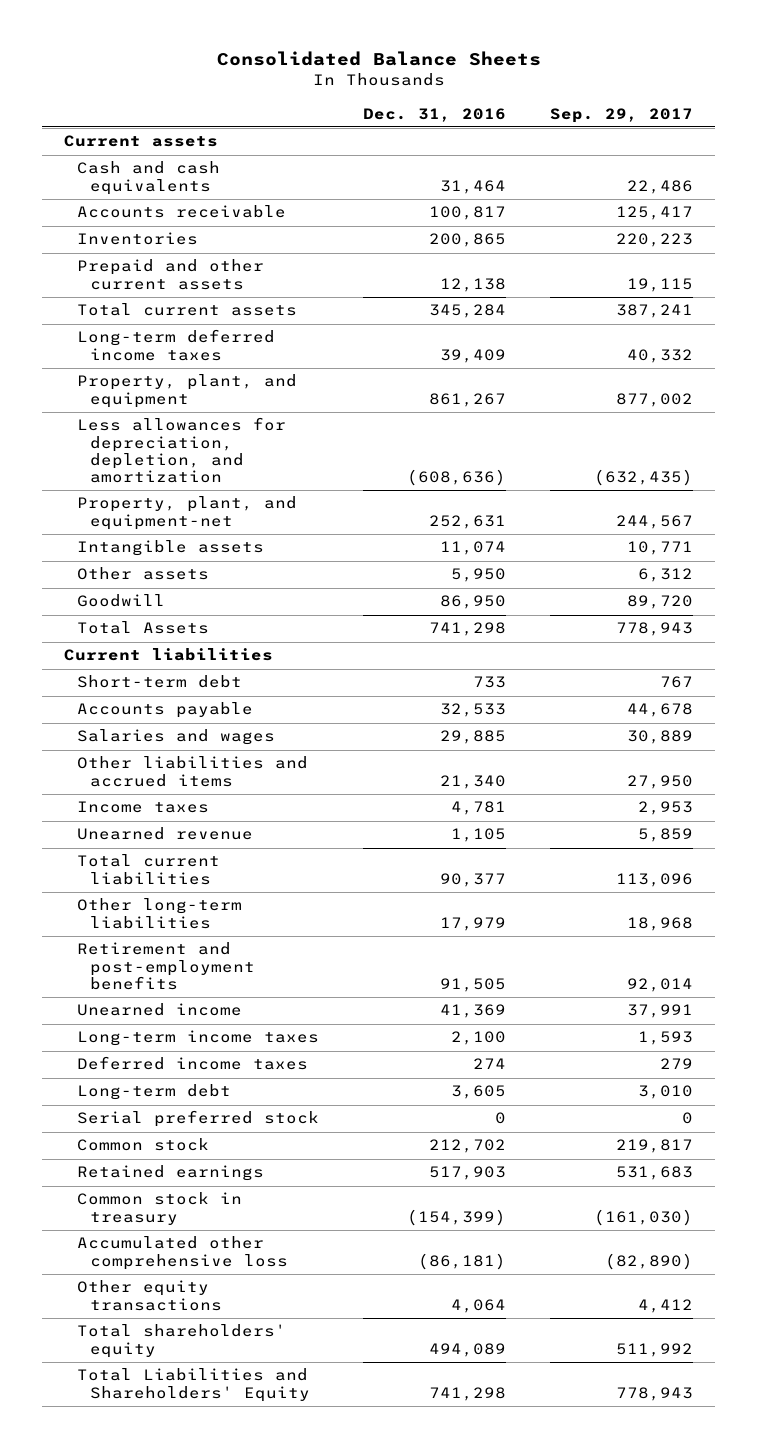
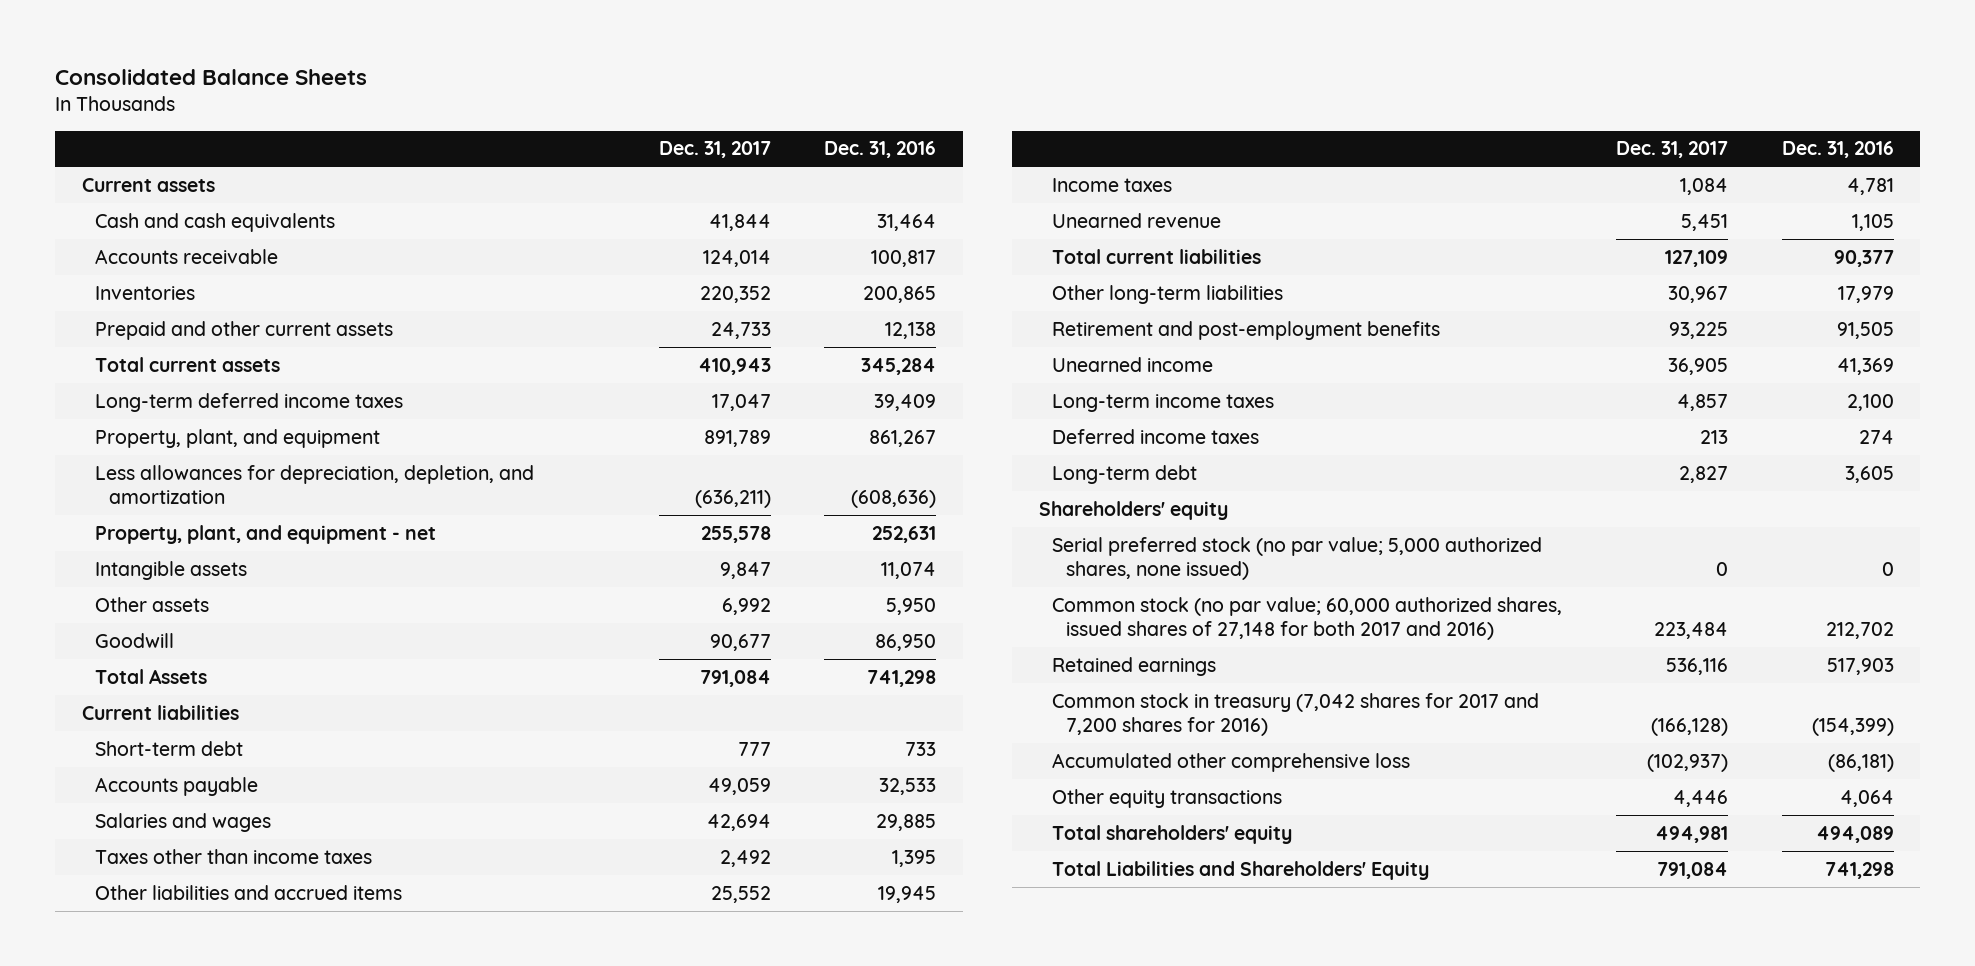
[550,107,694,123] Sep. 29, 2017 -> none
none -> [658,141,771,159] Dec. 31, 2017
[77,496,298,530] Property, plant, and equipment-net -> [95,524,437,544] Property, plant, and equipment - net
none -> [95,848,373,864] Taxes other than income taxes
[440,774,507,789] 21,340 -> [878,885,937,903] 19,945
none -> [1038,500,1228,520] Shareholders' equity
[77,1110,320,1128] Serial preferred stock -> [1052,536,1543,581] Serial preferred stock (no par value; 5,000 authorized shares, none issued)
[77,1138,210,1152] Common stock -> [1052,596,1563,641] Common stock (no par value; 60,000 authorized shares, issued shares of 27,148 for both 2017 and 2016)
[77,1192,243,1225] Common stock in treasury -> [1052,692,1540,737] Common stock in treasury (7,042 shares for 2017 and 7,200 shares for 2016)

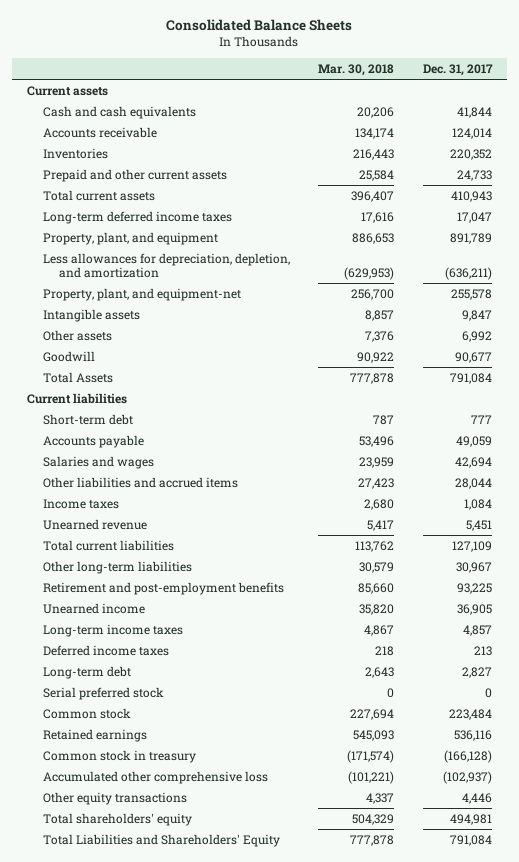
[824,141,937,159] Dec. 31, 2016 -> none
none -> [318,64,395,77] Mar. 30, 2018
[95,524,437,544] Property, plant, and equipment - net -> [42,287,241,301] Property, plant, and equipment-net
[95,848,373,864] Taxes other than income taxes -> none
[710,885,771,903] 25,552 -> [455,477,493,489] 28,044
[1038,500,1228,520] Shareholders' equity -> none
[1052,536,1543,581] Serial preferred stock (no par value; 5,000 authorized shares, none issued) -> [42,686,164,700] Serial preferred stock
[1052,596,1563,641] Common stock (no par value; 60,000 authorized shares, issued shares of 27,148 for both 2017 and 2016) -> [42,707,131,719] Common stock
[1052,692,1540,737] Common stock in treasury (7,042 shares for 2017 and 7,200 shares for 2016) -> [42,749,196,763] Common stock in treasury

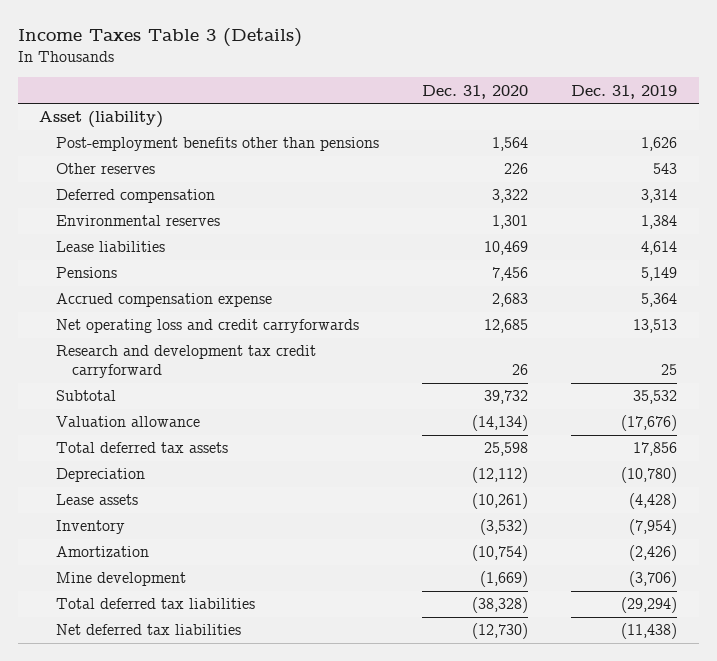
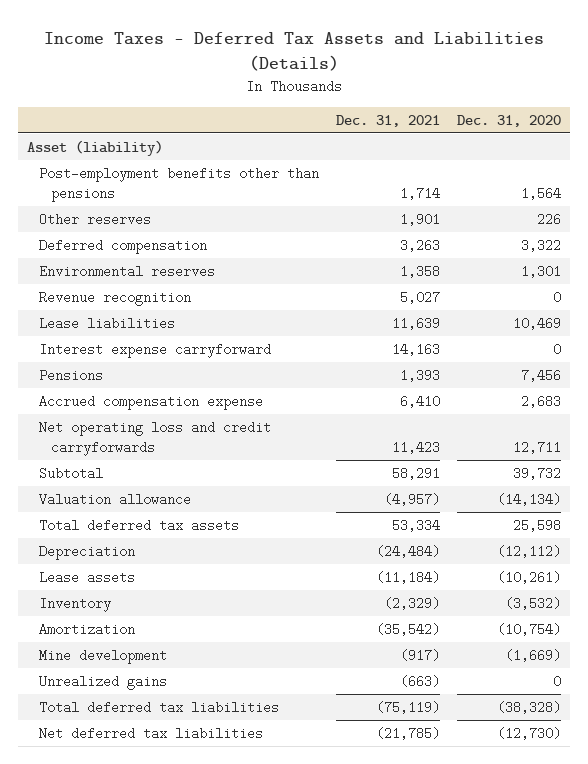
[17,28,302,48] Income Taxes Table 3 (Details) -> [44,31,545,71] Income Taxes - Deferred Tax Assets and Liabilities (Details)
[571,84,678,99] Dec. 31, 2019 -> none
none -> [336,114,441,127] Dec. 31, 2021
none -> [38,290,191,306] Revenue recognition
none -> [38,342,271,358] Interest expense carryforward
[55,345,316,379] Research and development tax credit carryforward -> none
[484,319,529,334] 12,685 -> [513,441,562,455] 12,711
none -> [38,674,167,690] Unrealized gains

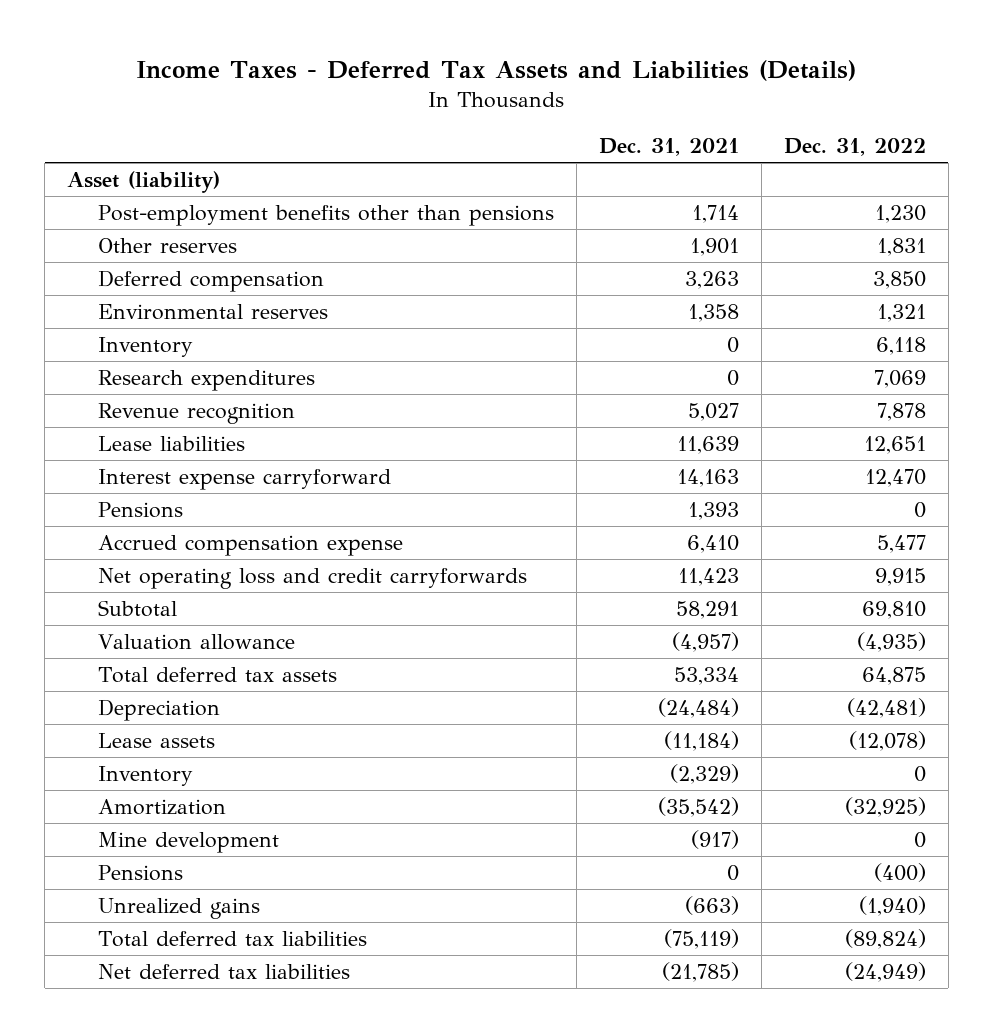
[457,114,562,127] Dec. 31, 2020 -> none
none -> [783,138,926,157] Dec. 31, 2022
none -> [98,337,194,358] Inventory
none -> [98,370,316,392] Research expenditures
none -> [98,865,184,882] Pensions

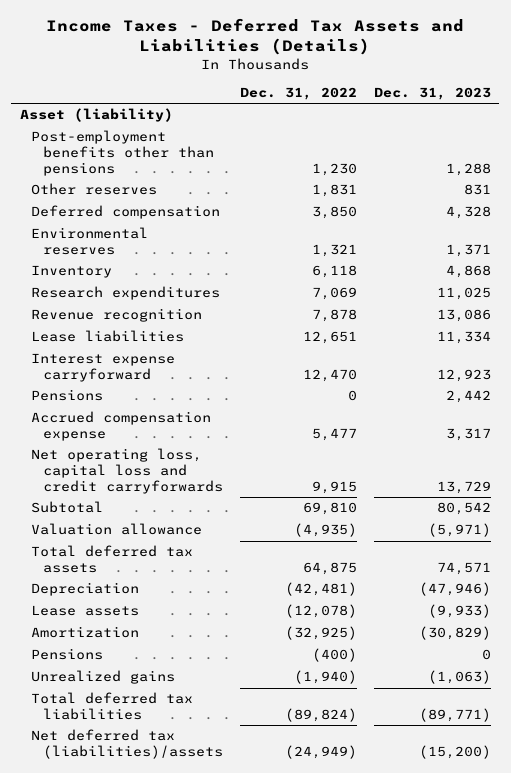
[599,138,740,157] Dec. 31, 2021 -> none
none -> [373,86,491,100] Dec. 31, 2023
[98,568,528,590] Net operating loss and credit carryforwards -> [31,448,224,494] Net operating loss, capital loss and credit carryforwards
[98,766,194,787] Inventory -> none
[98,832,280,854] Mine development -> none
[98,964,351,980] Net deferred tax liabilities -> [31,729,224,760] Net deferred tax (liabilities)/assets

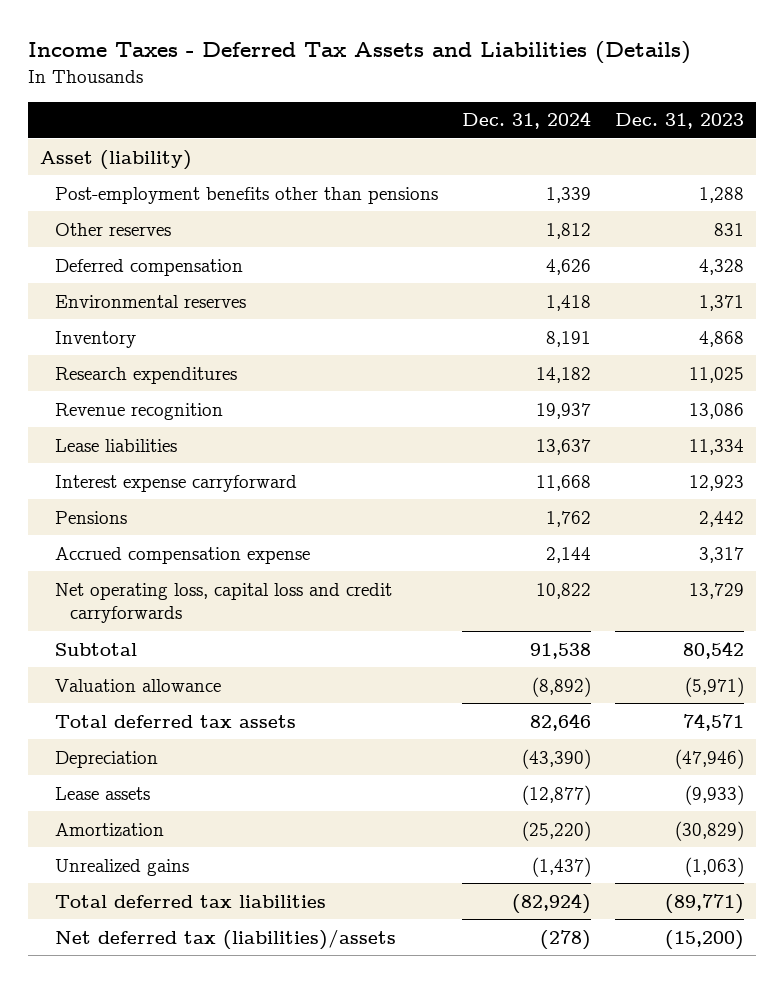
[239,86,357,100] Dec. 31, 2022 -> none
none -> [461,111,591,130] Dec. 31, 2024
[31,648,104,661] Pensions -> none

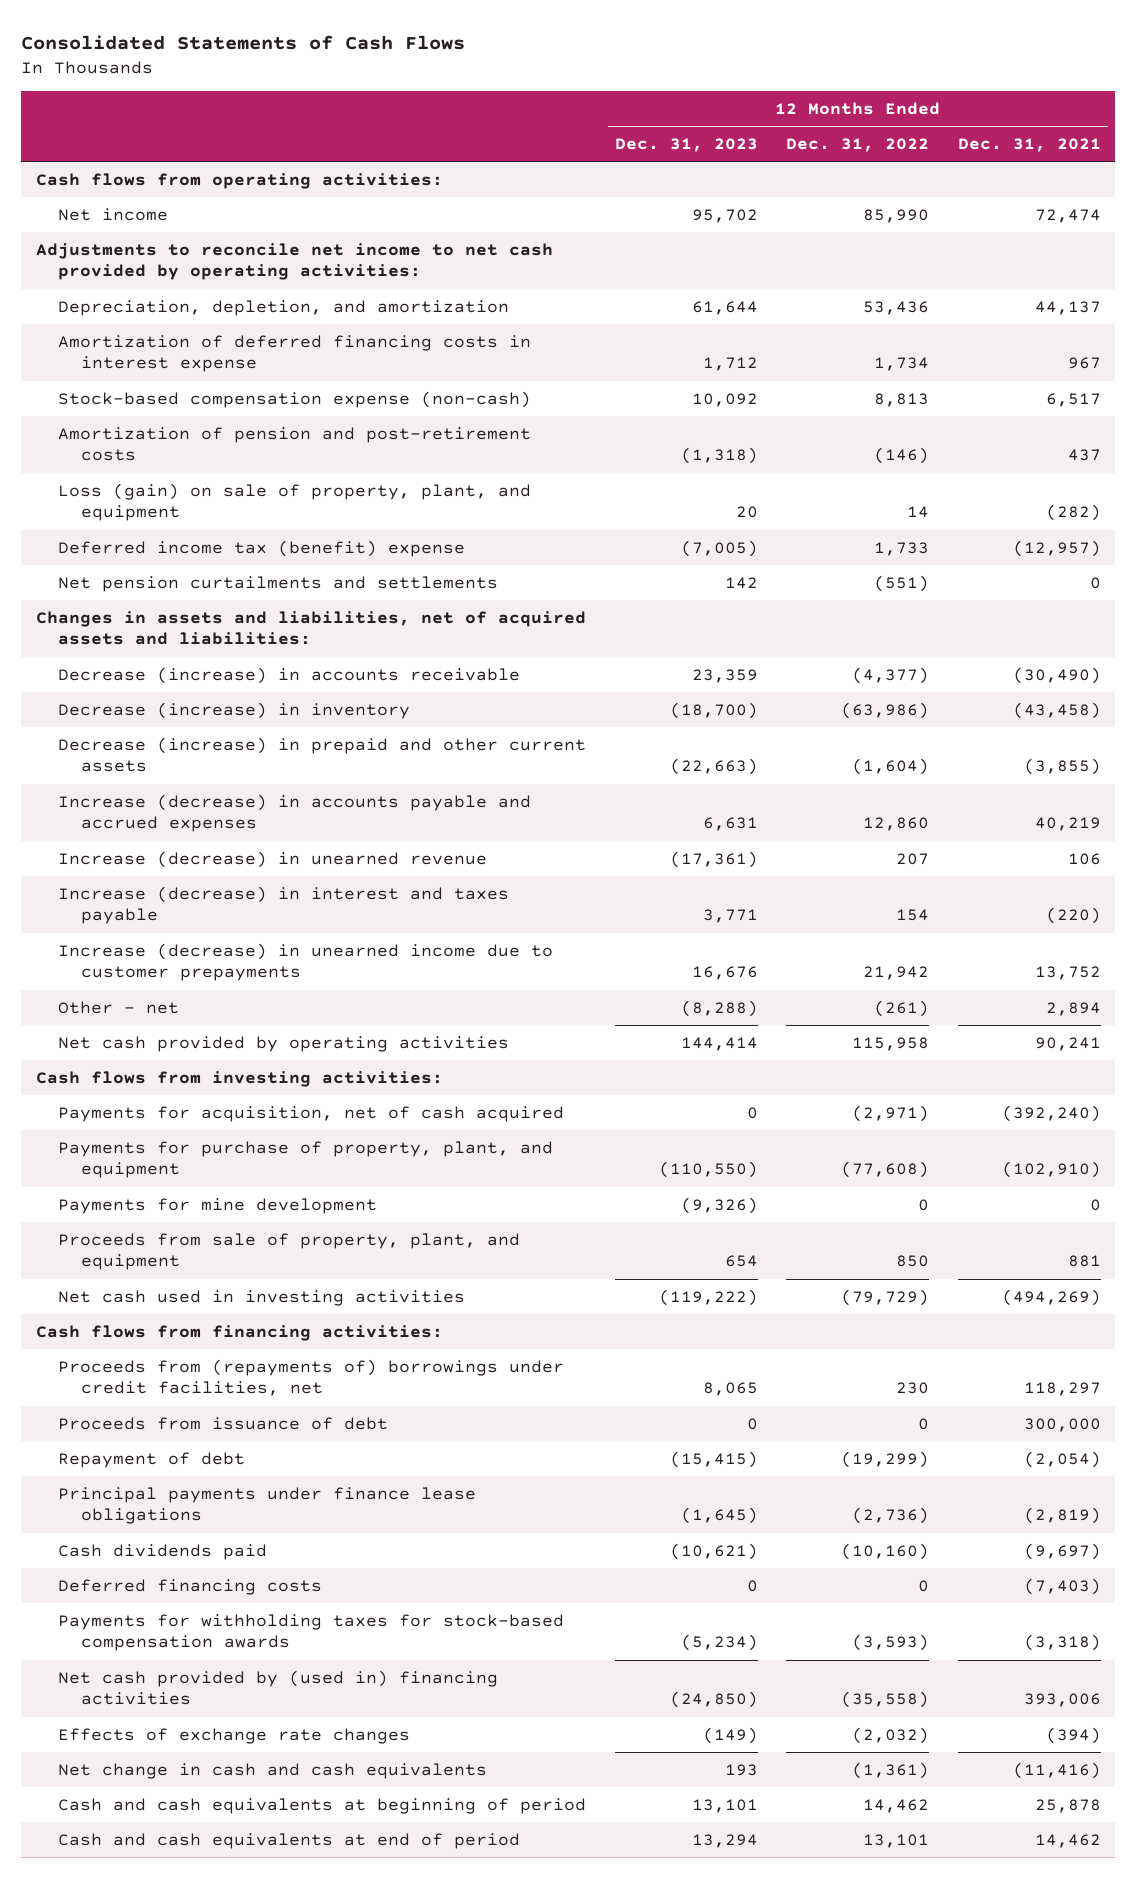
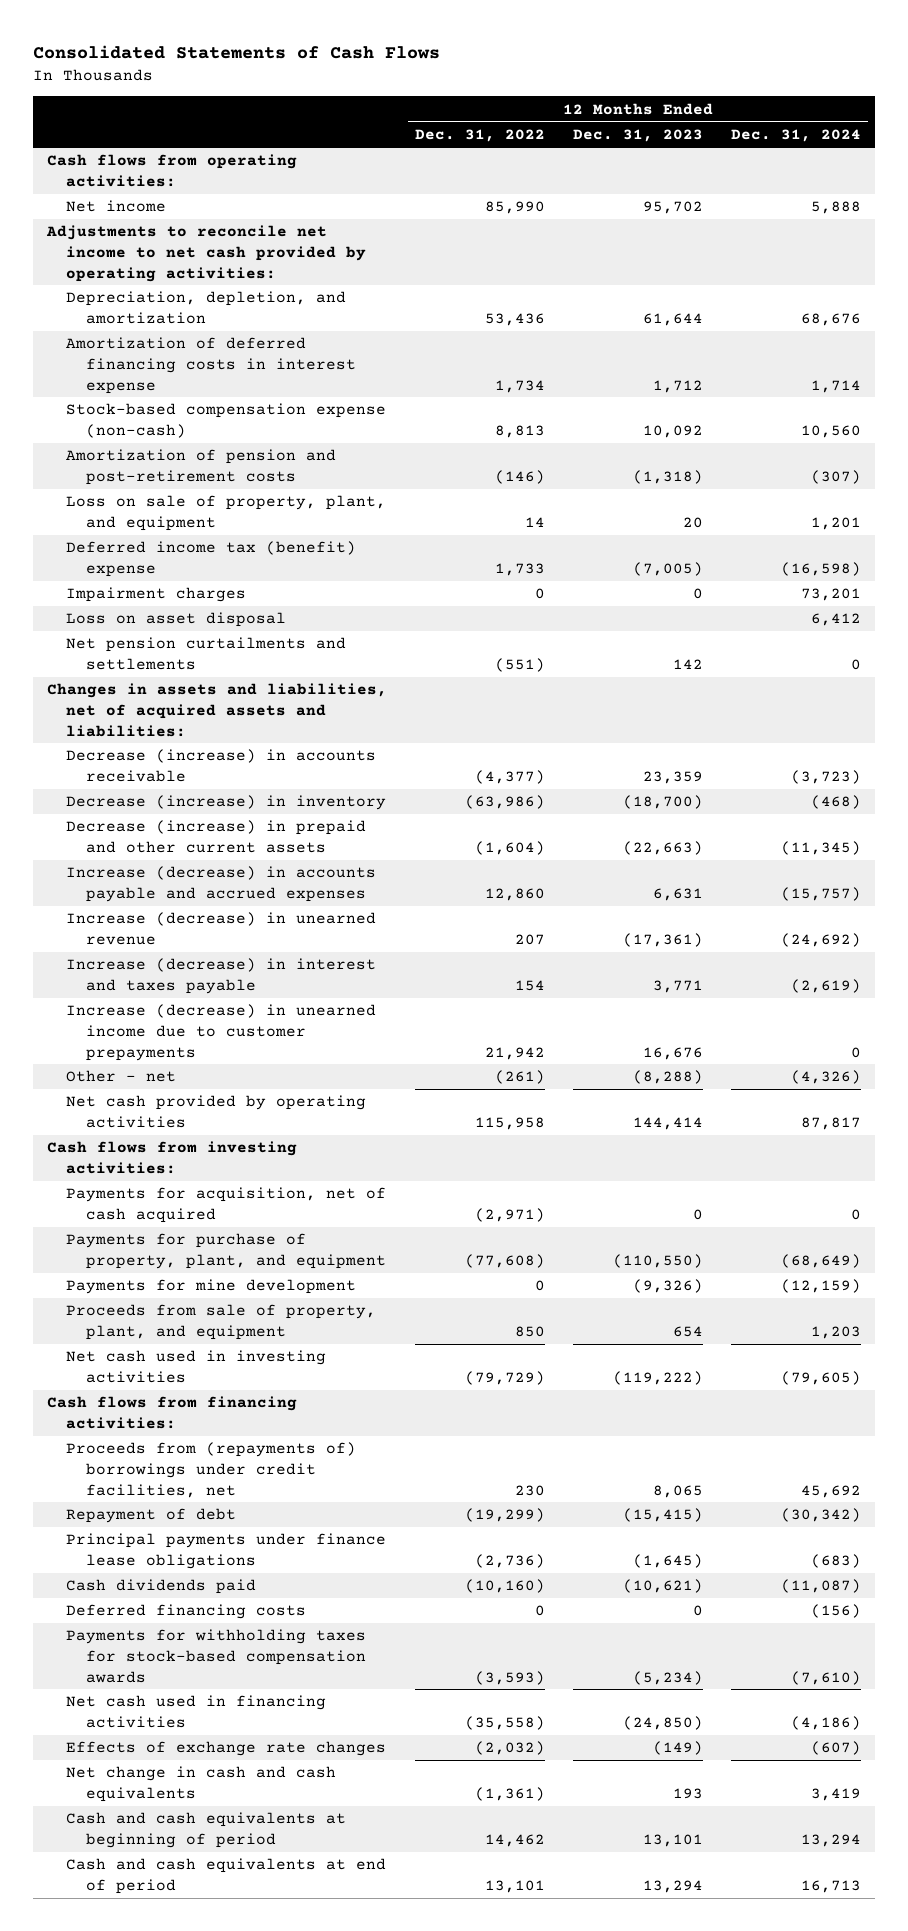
[957,137,1101,152] Dec. 31, 2021 -> none
none -> [731,129,862,143] Dec. 31, 2024
[58,482,532,522] Loss (gain) on sale of property, plant, and equipment -> [66,495,387,531] Loss on sale of property, plant, and equipment
none -> [66,587,247,603] Impairment charges
none -> [66,612,287,628] Loss on asset disposal
[58,1416,389,1430] Proceeds from issuance of debt -> none
[58,1669,499,1706] Net cash provided by (used in) financing activities -> [66,1695,327,1728] Net cash used in financing activities

